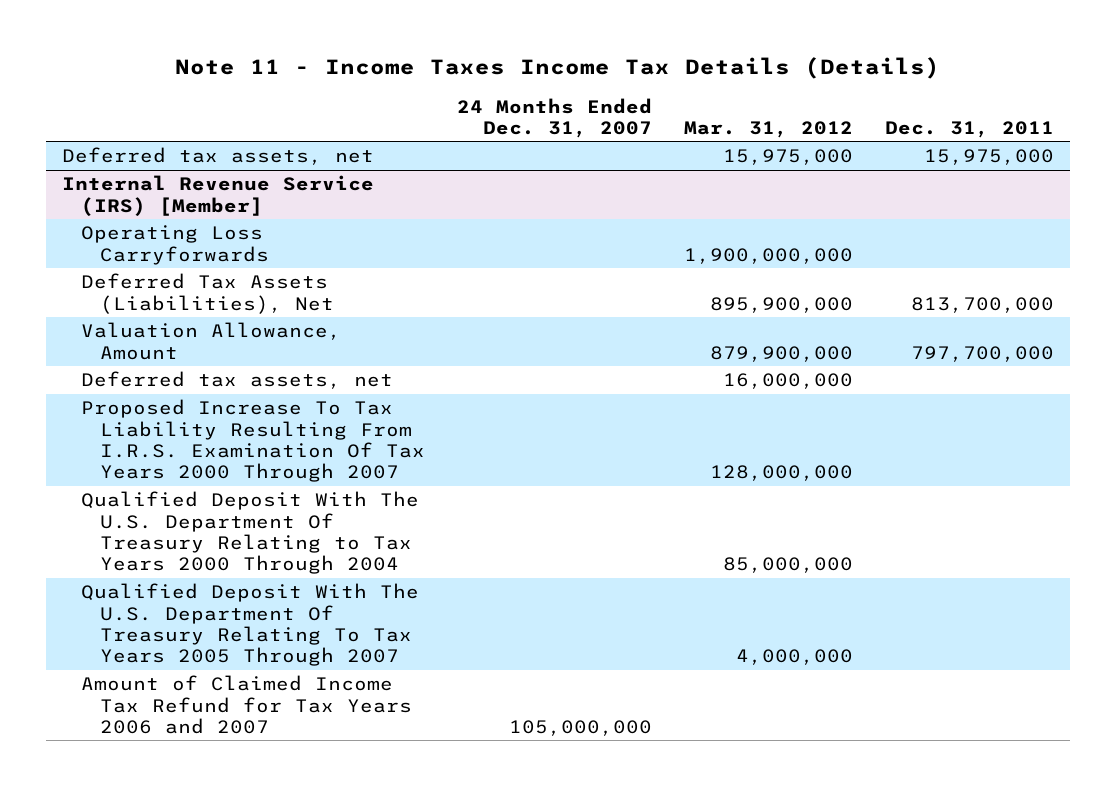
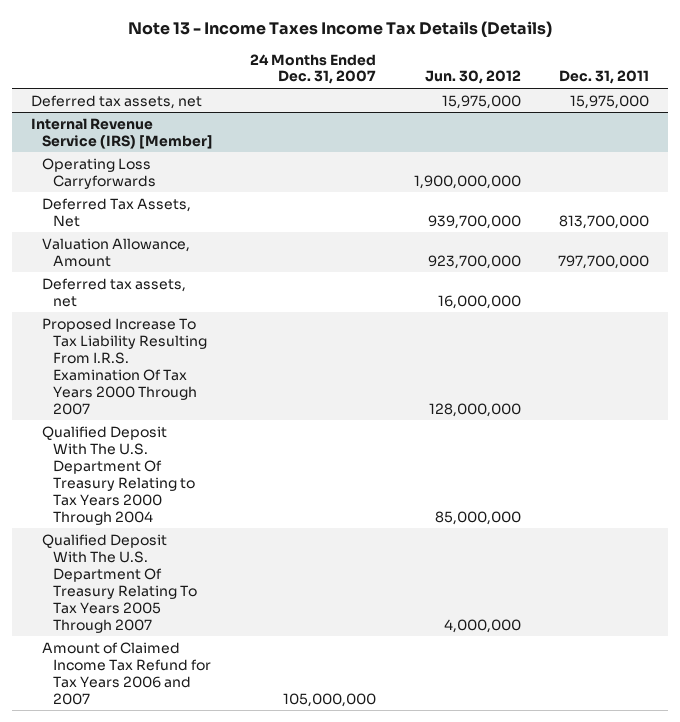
[174,57,940,80] Note 11 - Income Taxes Income Tax Details (Details) -> [128,20,553,37] Note 13 - Income Taxes Income Tax Details (Details)
[683,120,853,138] Mar. 31, 2012 -> none
none -> [424,70,521,85] Jun. 30, 2012
[81,273,335,314] Deferred Tax Assets (Liabilities), Net -> [42,197,192,227] Deferred Tax Assets, Net

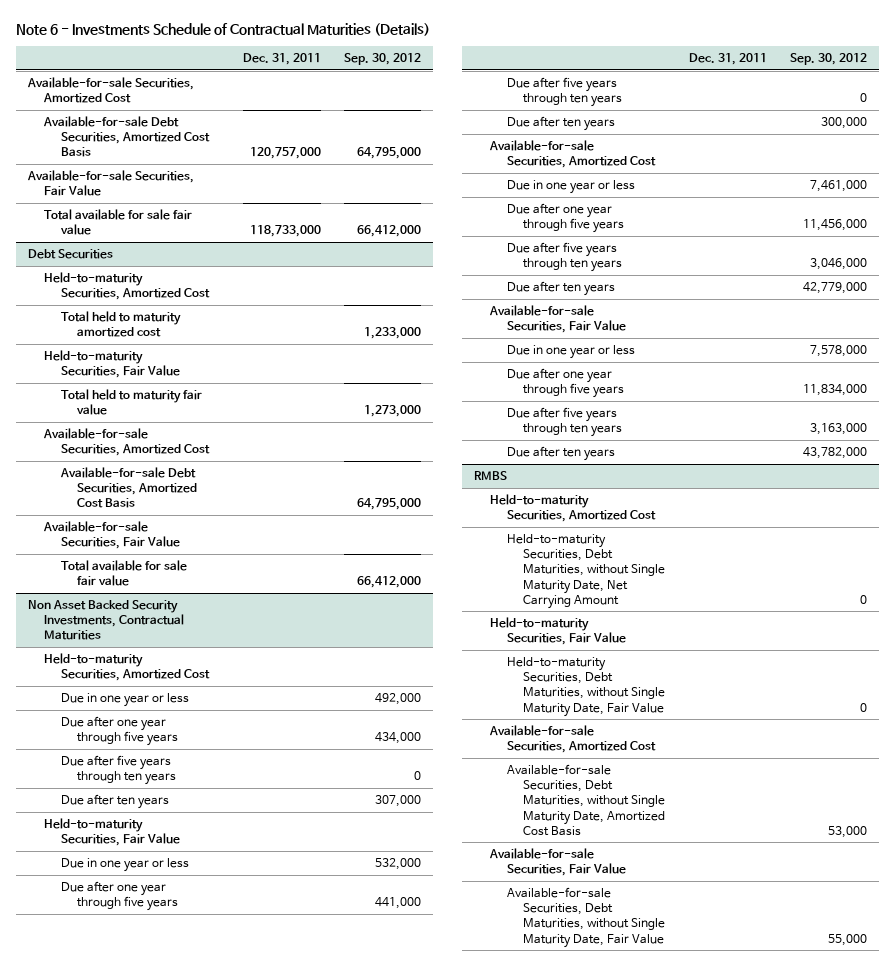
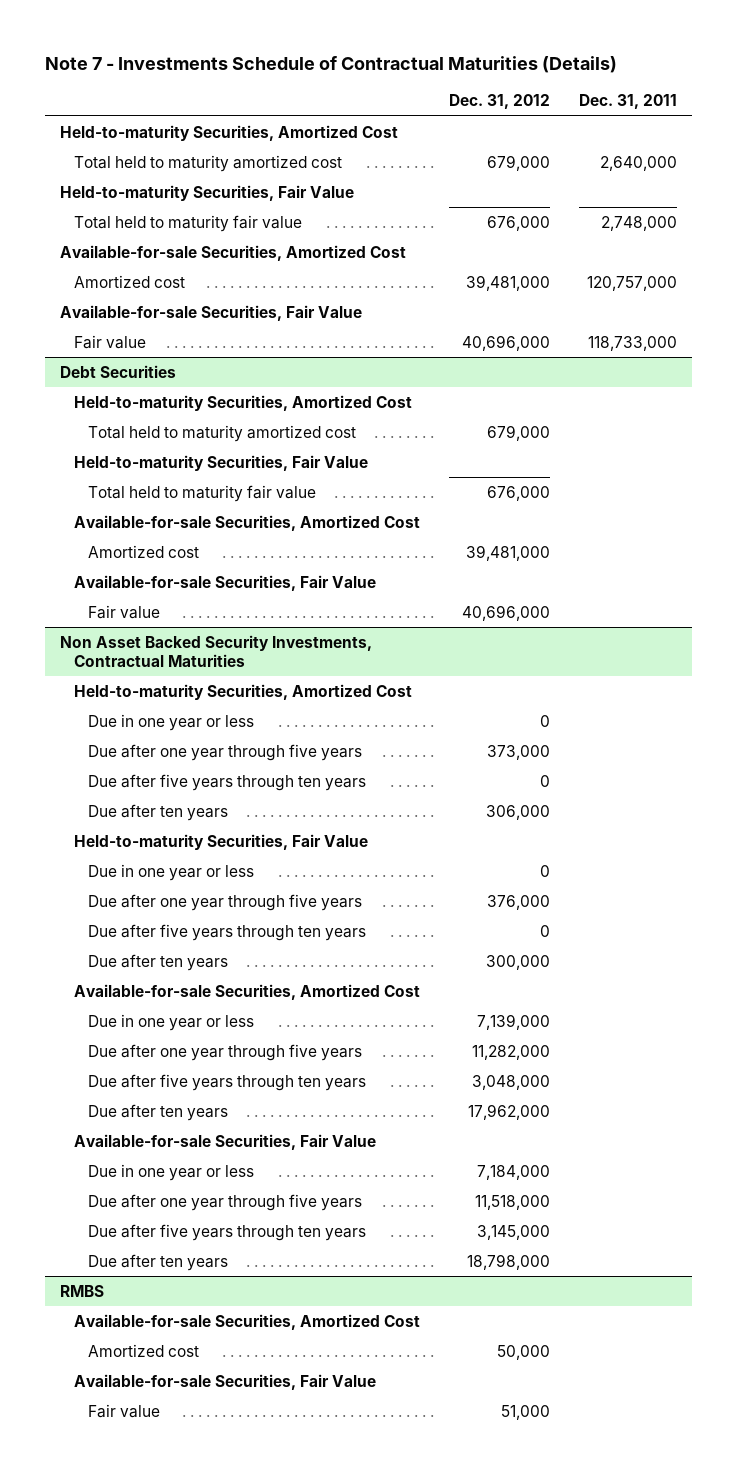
[16,23,431,37] Note 6 - Investments Schedule of Contractual Maturities (Details) -> [45,55,618,73] Note 7 - Investments Schedule of Contractual Maturities (Details)
[344,53,422,66] Sep. 30, 2012 -> none
none -> [449,94,551,110] Dec. 31, 2012
none -> [60,124,399,141] Held-to-maturity Securities, Amortized Cost
none -> [73,154,342,172] Total held to maturity amortized cost
none -> [60,184,355,201] Held-to-maturity Securities, Fair Value
none -> [73,214,302,232] Total held to maturity fair value
[43,116,210,158] Available-for-sale Debt Securities, Amortized Cost Basis -> [73,274,185,288] Amortized cost
[44,209,193,236] Total available for sale fair value -> [73,334,146,349] Fair value
[59,467,197,509] Available-for-sale Debt Securities, Amortized Cost Basis -> [87,544,199,558] Amortized cost
[60,560,187,587] Total available for sale fair value -> [87,604,160,619] Fair value
[490,494,656,523] Held-to-maturity Securities, Amortized Cost -> none
[506,534,666,609] Held-to-maturity Securities, Debt Maturities, without Single Maturity Date, Net Carrying Amount -> none
[490,617,626,646] Held-to-maturity Securities, Fair Value -> none
[506,657,666,717] Held-to-maturity Securities, Debt Maturities, without Single Maturity Date, Fair Value -> none
[506,764,666,836] Available-for-sale Securities, Debt Maturities, without Single Maturity Date, Amortized Cost Basis -> none
none -> [87,1343,199,1357] Amortized cost
[506,887,666,948] Available-for-sale Securities, Debt Maturities, without Single Maturity Date, Fair Value -> none
none -> [87,1403,160,1418] Fair value

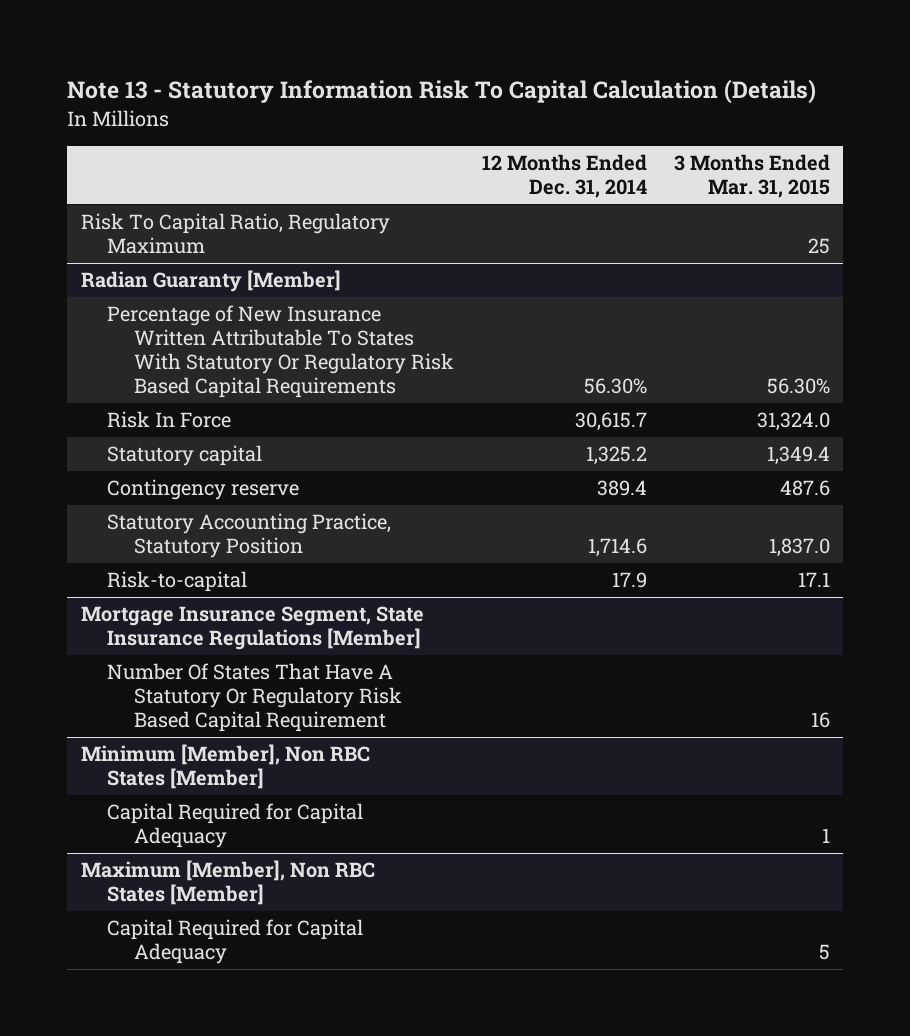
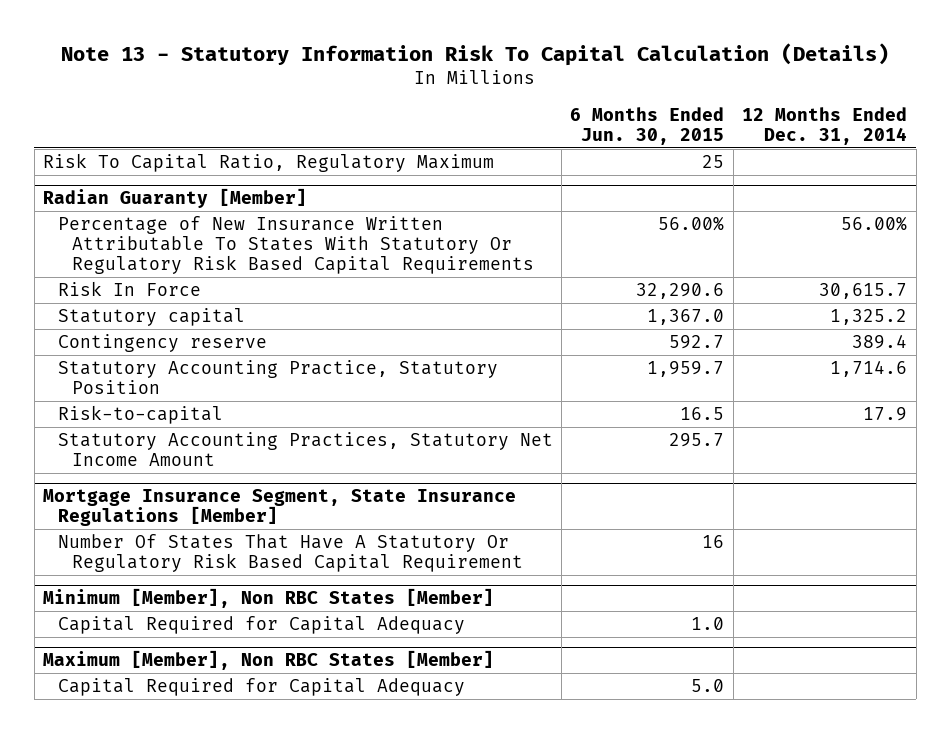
[673,154,830,198] 3 Months Ended Mar. 31, 2015 -> none
none -> [570,106,725,145] 6 Months Ended Jun. 30, 2015
[583,377,647,394] 56.30% -> [841,216,908,232] 56.00%
none -> [57,432,553,467] Statutory Accounting Practices, Statutory Net Income Amount

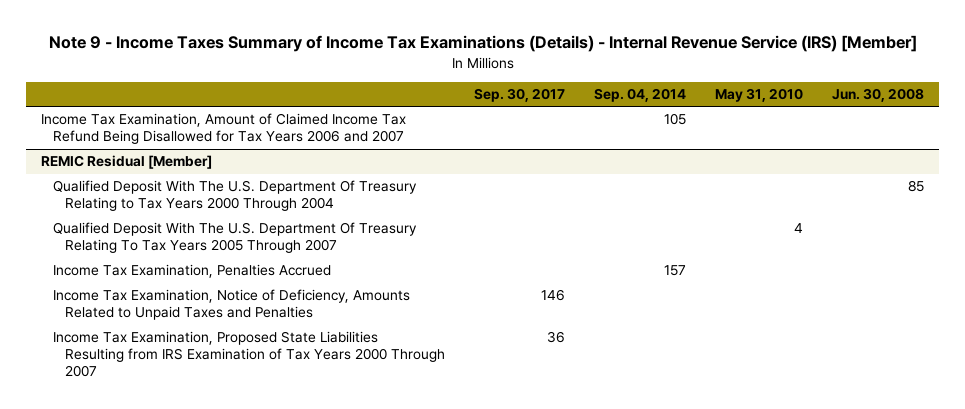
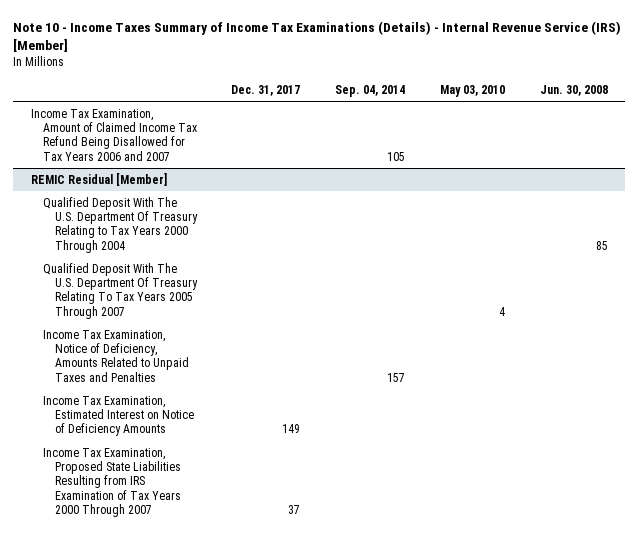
[48,35,917,53] Note 9 - Income Taxes Summary of Income Tax Examinations (Details) - Internal Revenue Service (IRS) [Member] -> [13,20,622,53] Note 10 - Income Taxes Summary of Income Tax Examinations (Details) - Internal Revenue Service (IRS) [Member]
[474,88,566,103] Sep. 30, 2017 -> none
[715,88,804,103] May 31, 2010 -> none
none -> [231,84,301,96] Dec. 31, 2017
none -> [439,84,505,97] May 03, 2010
[53,289,411,321] Income Tax Examination, Notice of Deficiency, Amounts Related to Unpaid Taxes and Penalties -> none
[53,264,332,279] Income Tax Examination, Penalties Accrued -> [42,329,189,382] Income Tax Examination, Notice of Deficiency, Amounts Related to Unpaid Taxes and Penalties
none -> [42,395,194,437] Income Tax Examination, Estimated Interest on Notice of Deficiency Amounts

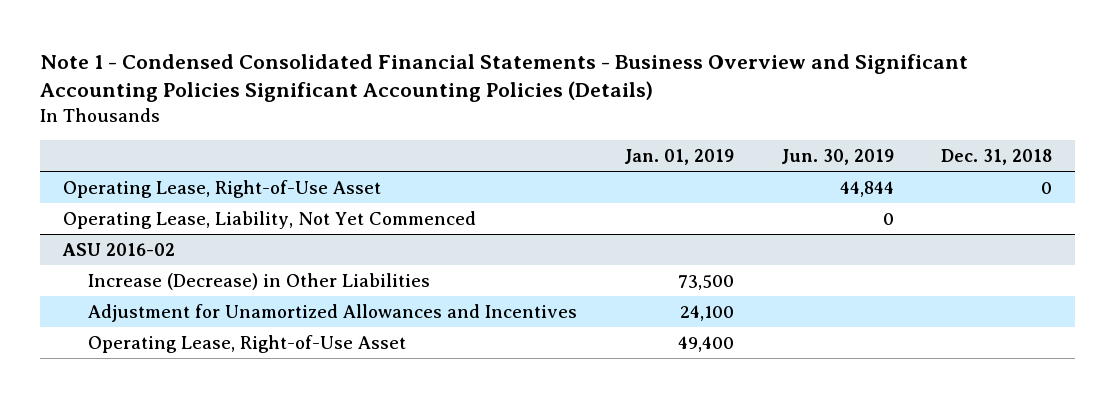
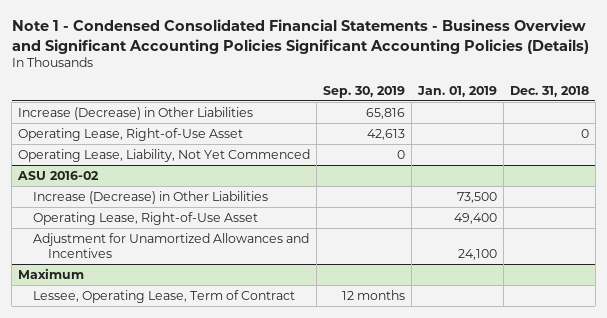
[780,149,894,166] Jun. 30, 2019 -> none
none -> [323,85,406,98] Sep. 30, 2019
none -> [18,106,254,120] Increase (Decrease) in Other Liabilities
[88,303,578,322] Adjustment for Unamortized Allowances and Incentives -> [32,232,309,258] Adjustment for Unamortized Allowances and Incentives
none -> [18,267,85,279] Maximum
none -> [32,289,295,303] Lessee, Operating Lease, Term of Contract

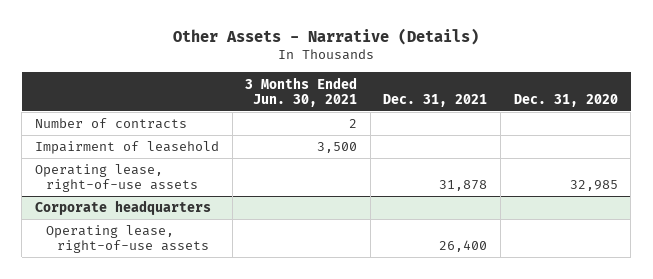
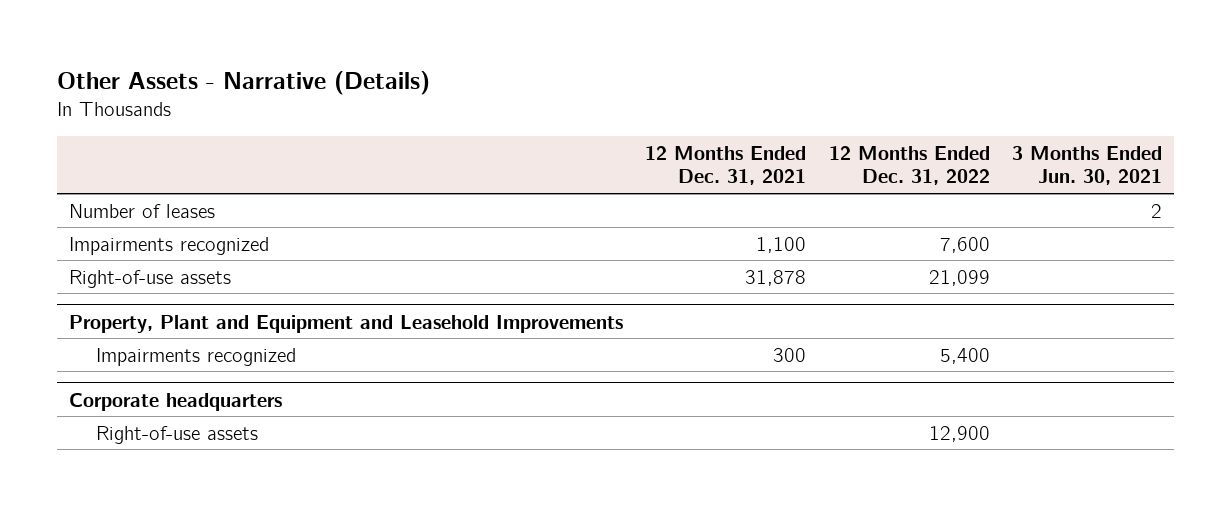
[383,93,488,107] Dec. 31, 2021 -> none
[513,93,618,107] Dec. 31, 2020 -> none
none -> [645,145,807,186] 12 Months Ended Dec. 31, 2021
none -> [828,145,990,186] 12 Months Ended Dec. 31, 2022
[34,141,219,155] Impairment of leasehold -> none
[34,118,187,130] Number of contracts -> [68,203,215,218] Number of leases
none -> [68,236,269,255] Impairments recognized
[34,164,198,193] Operating lease, right-of-use assets -> [68,269,231,288] Right-of-use assets
none -> [68,314,623,333] Property, Plant and Equipment and Leasehold Improvements
none -> [96,347,297,366] Impairments recognized
[45,225,209,254] Operating lease, right-of-use assets -> [96,425,259,444] Right-of-use assets

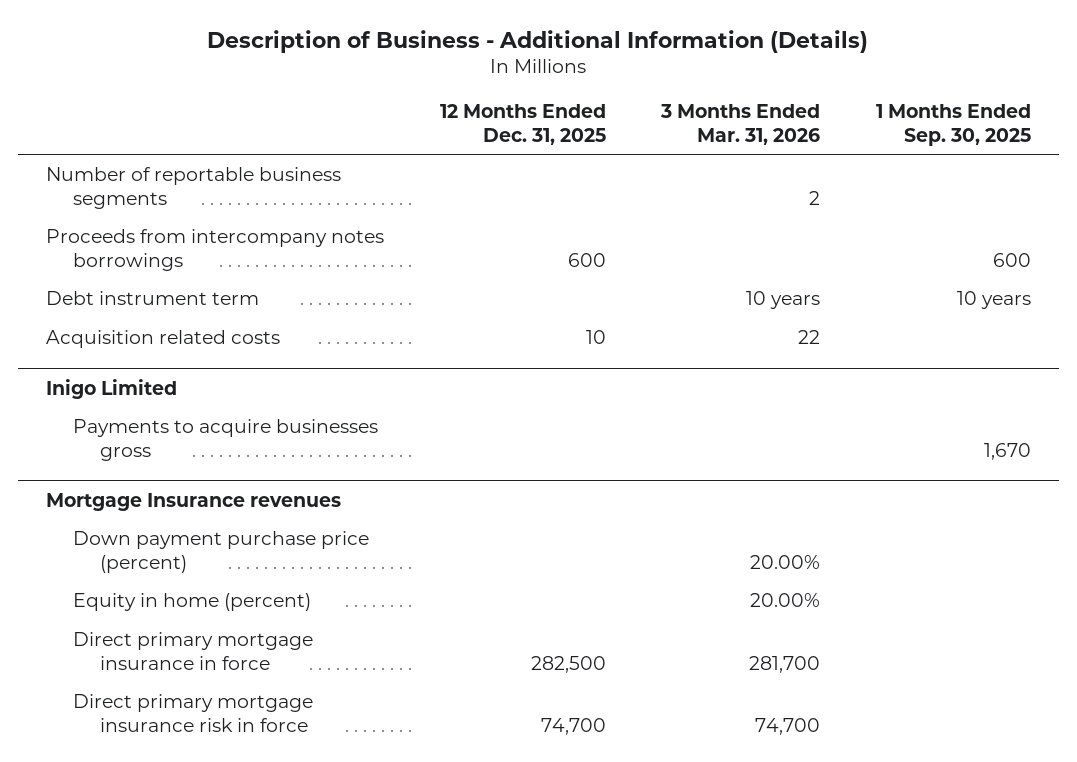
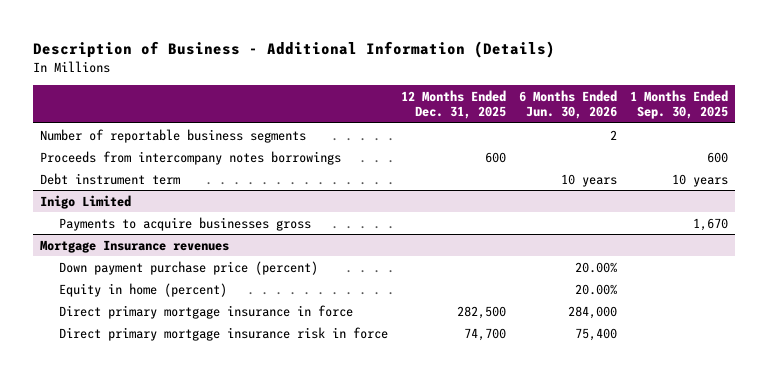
[660,104,821,145] 3 Months Ended Mar. 31, 2026 -> none
none -> [519,89,618,119] 6 Months Ended Jun. 30, 2026
[45,329,280,348] Acquisition related costs -> none

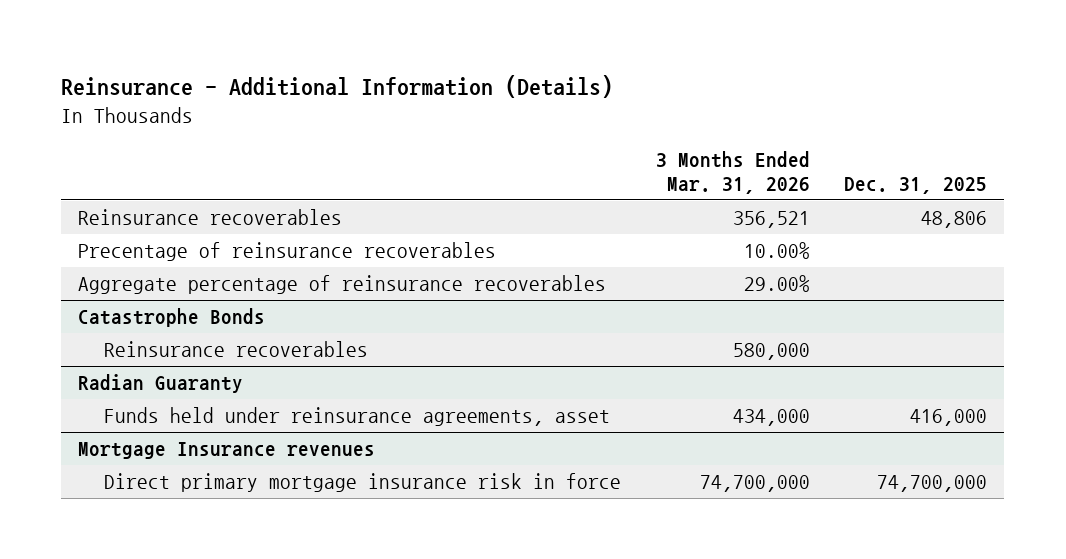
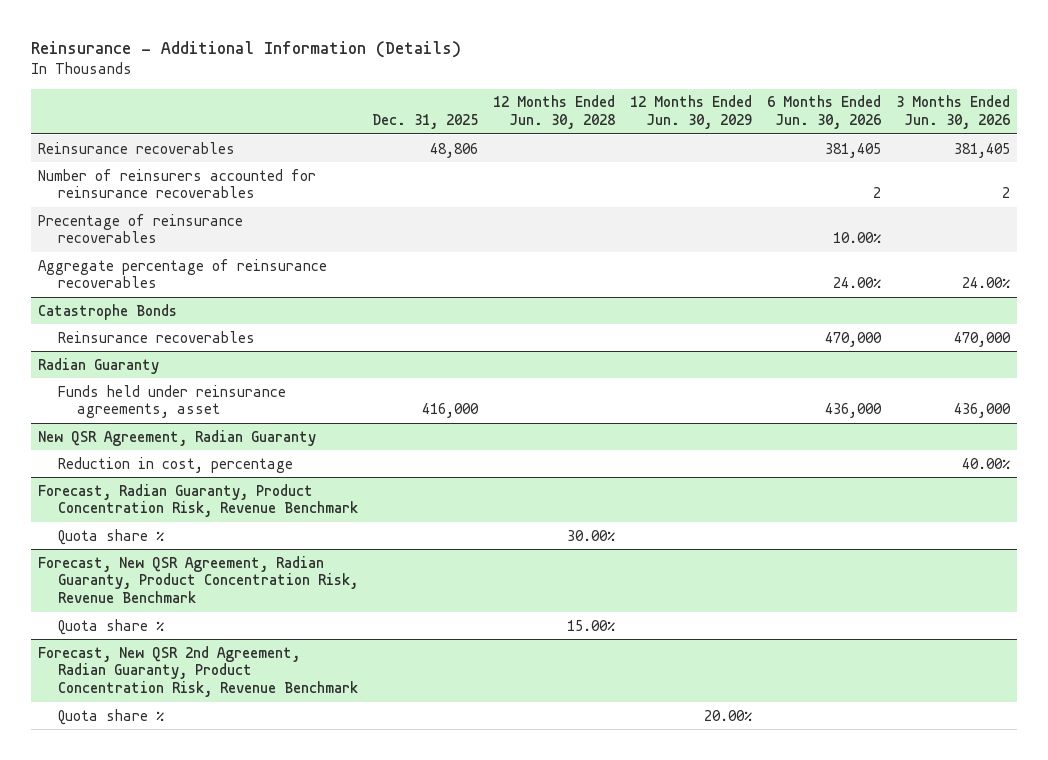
[655,150,810,195] 3 Months Ended Mar. 31, 2026 -> none
none -> [493,95,616,130] 12 Months Ended Jun. 30, 2028
none -> [630,95,753,130] 12 Months Ended Jun. 30, 2029
none -> [766,95,881,130] 6 Months Ended Jun. 30, 2026
none -> [895,95,1010,130] 3 Months Ended Jun. 30, 2026
none -> [38,168,317,199] Number of reinsurers accounted for reinsurance recoverables
[78,441,376,459] Mortgage Insurance revenues -> none
[104,472,622,492] Direct primary mortgage insurance risk in force -> none
none -> [38,429,317,446] New QSR Agreement, Radian Guaranty
none -> [57,456,293,473] Reduction in cost, percentage
none -> [38,483,358,518] Forecast, Radian Guaranty, Product Concentration Risk, Revenue Benchmark
none -> [57,528,164,545] Quota share %
none -> [38,555,358,603] Forecast, New QSR Agreement, Radian Guaranty, Product Concentration Risk, Revenue Benchmark
none -> [57,618,164,635] Quota share %
none -> [38,645,358,697] Forecast, New QSR 2nd Agreement, Radian Guaranty, Product Concentration Risk, Revenue Benchmark
none -> [57,708,164,725] Quota share %

